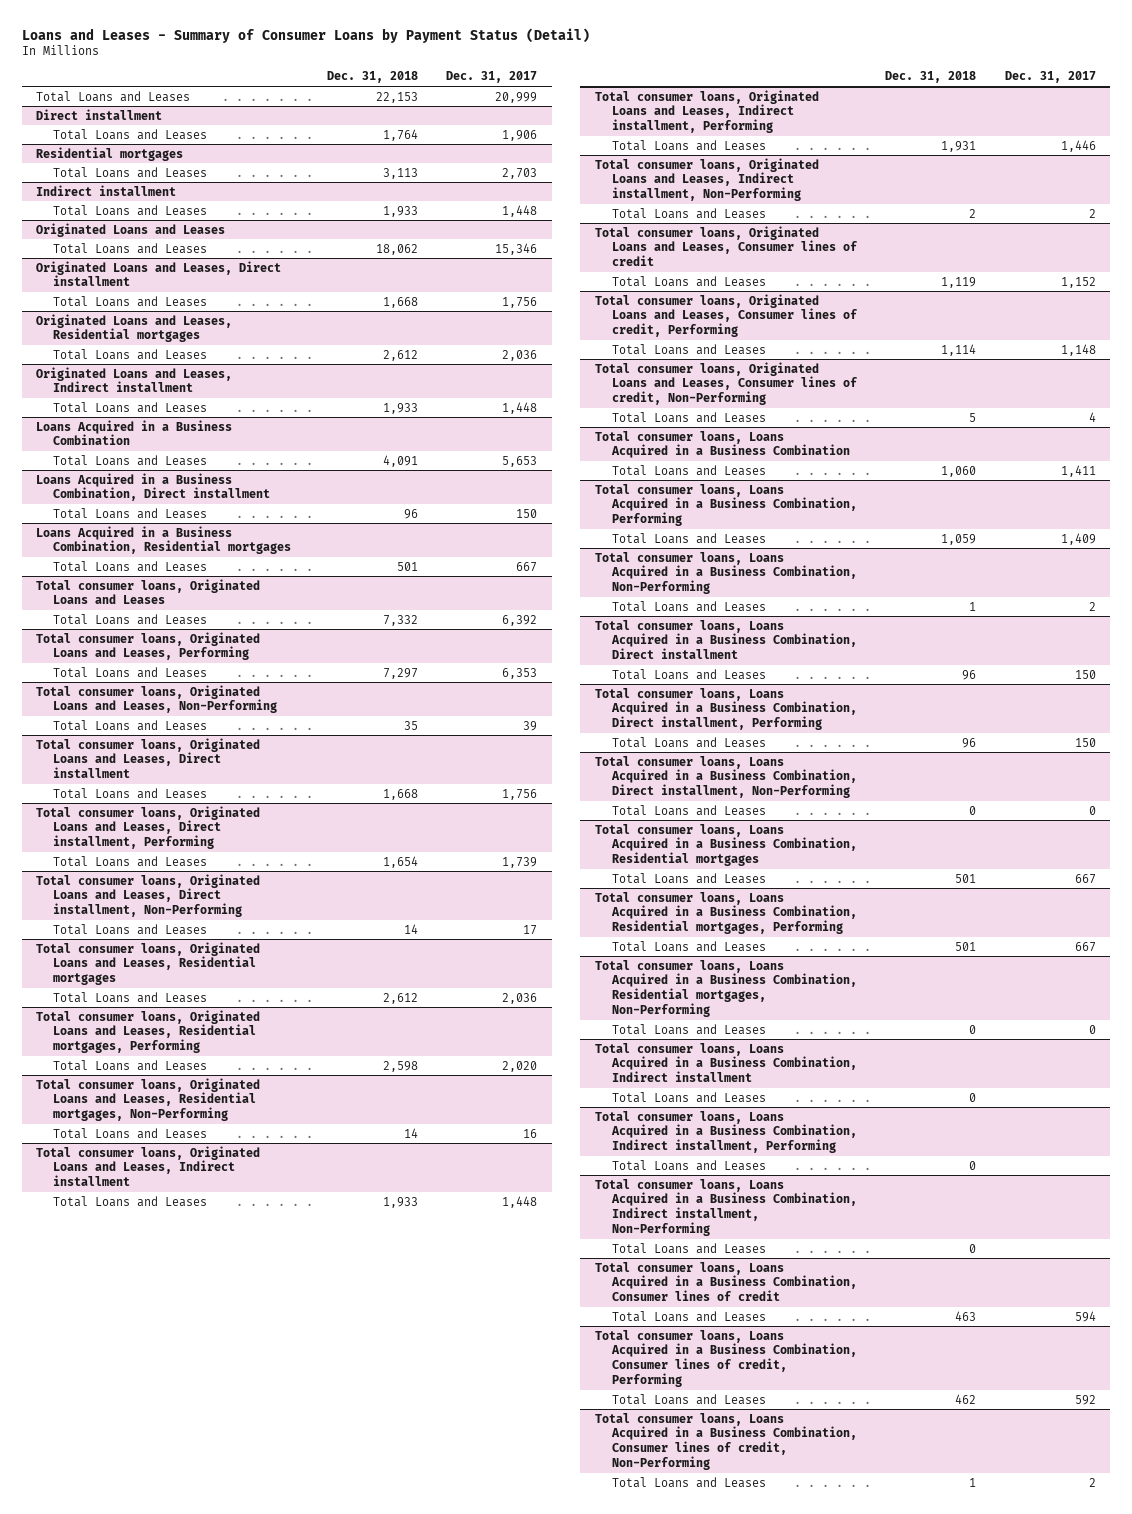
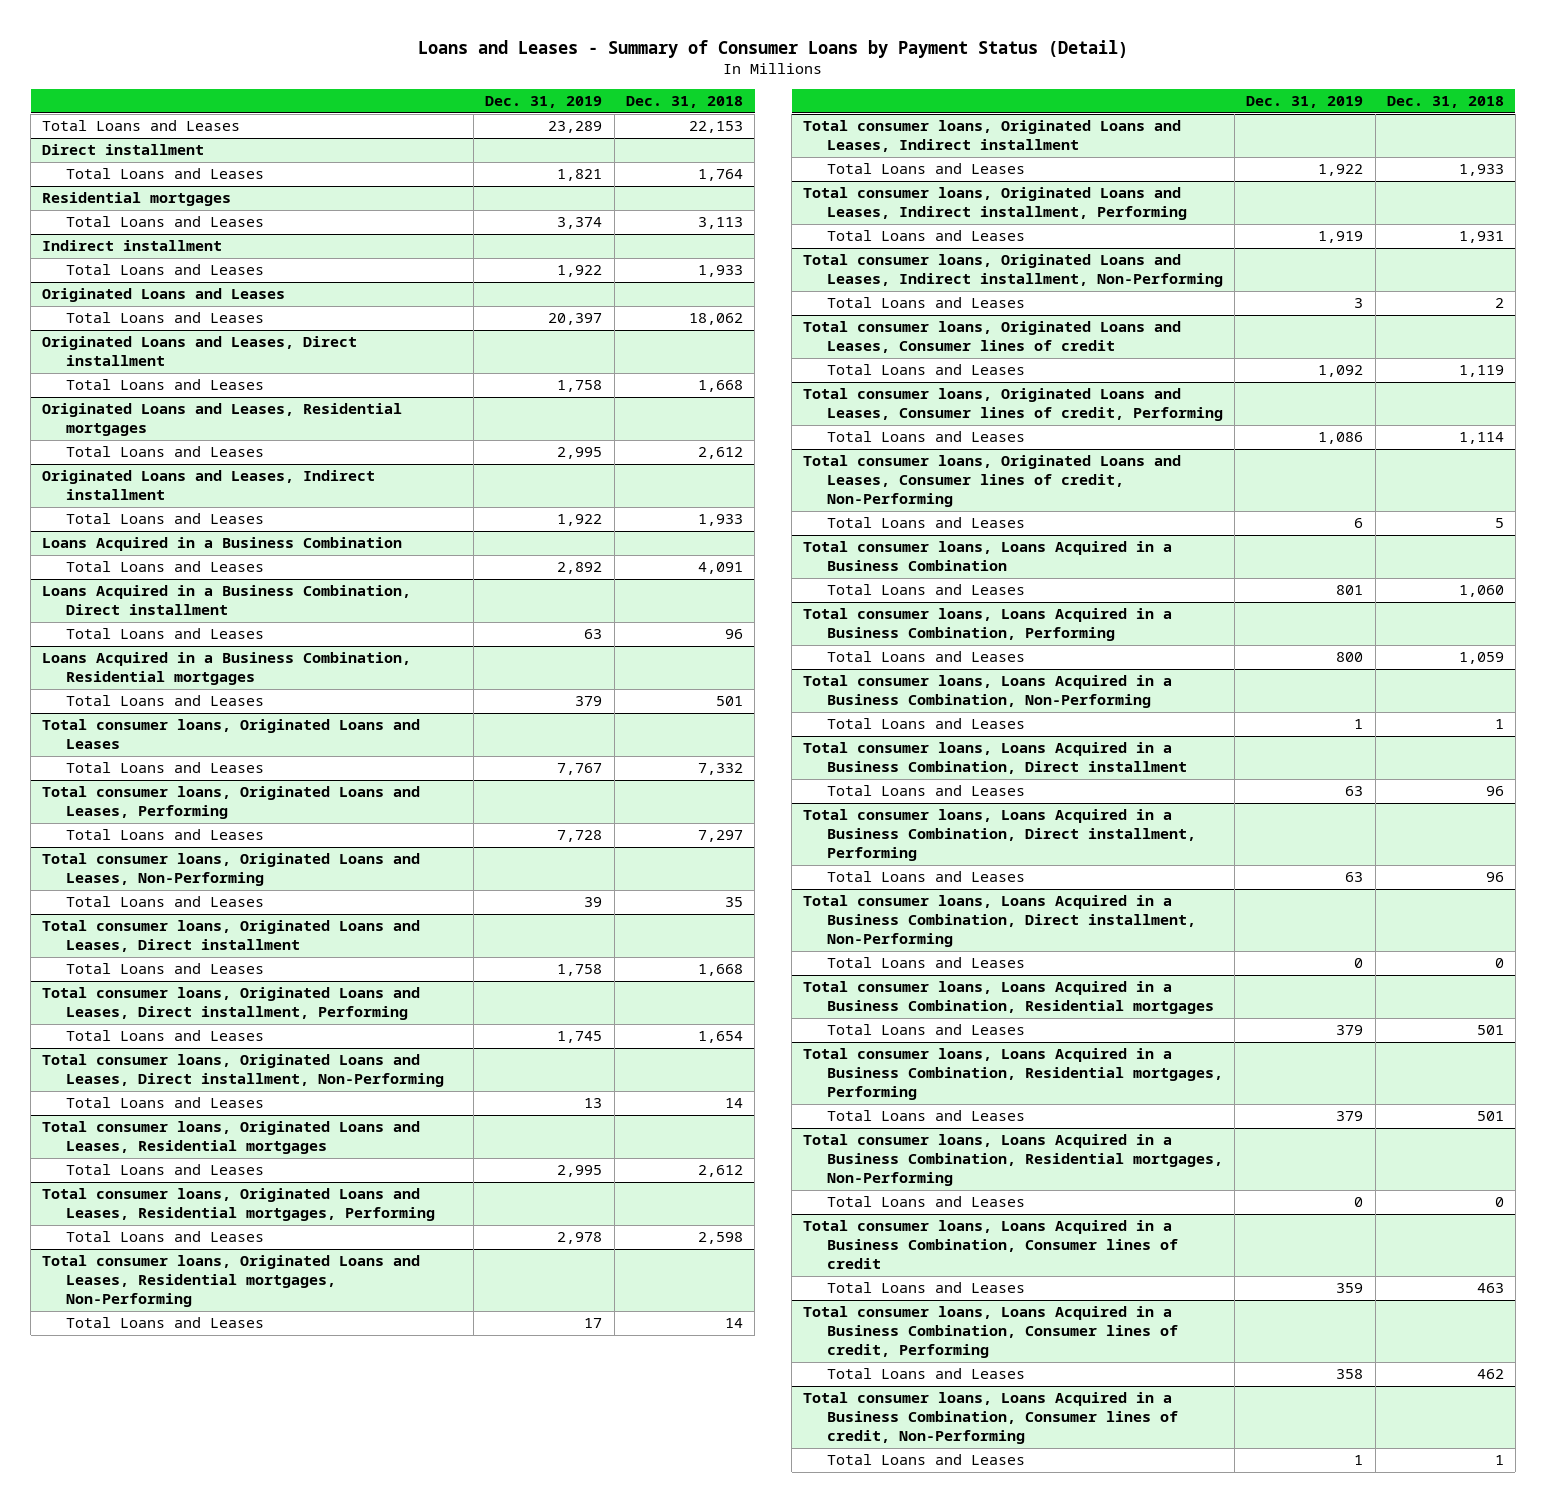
[446,71,538,84] Dec. 31, 2017 -> none
none -> [485,96,603,109] Dec. 31, 2019
[594,1042,857,1083] Total consumer loans, Loans Acquired in a Business Combination, Indirect installment -> none
[611,1091,766,1103] Total Loans and Leases -> none
[594,1110,857,1154] Total consumer loans, Loans Acquired in a Business Combination, Indirect installment, Performing -> none
[611,1159,766,1171] Total Loans and Leases -> none
[594,1178,857,1236] Total consumer loans, Loans Acquired in a Business Combination, Indirect installment, Non-Performing -> none
[611,1242,766,1254] Total Loans and Leases -> none

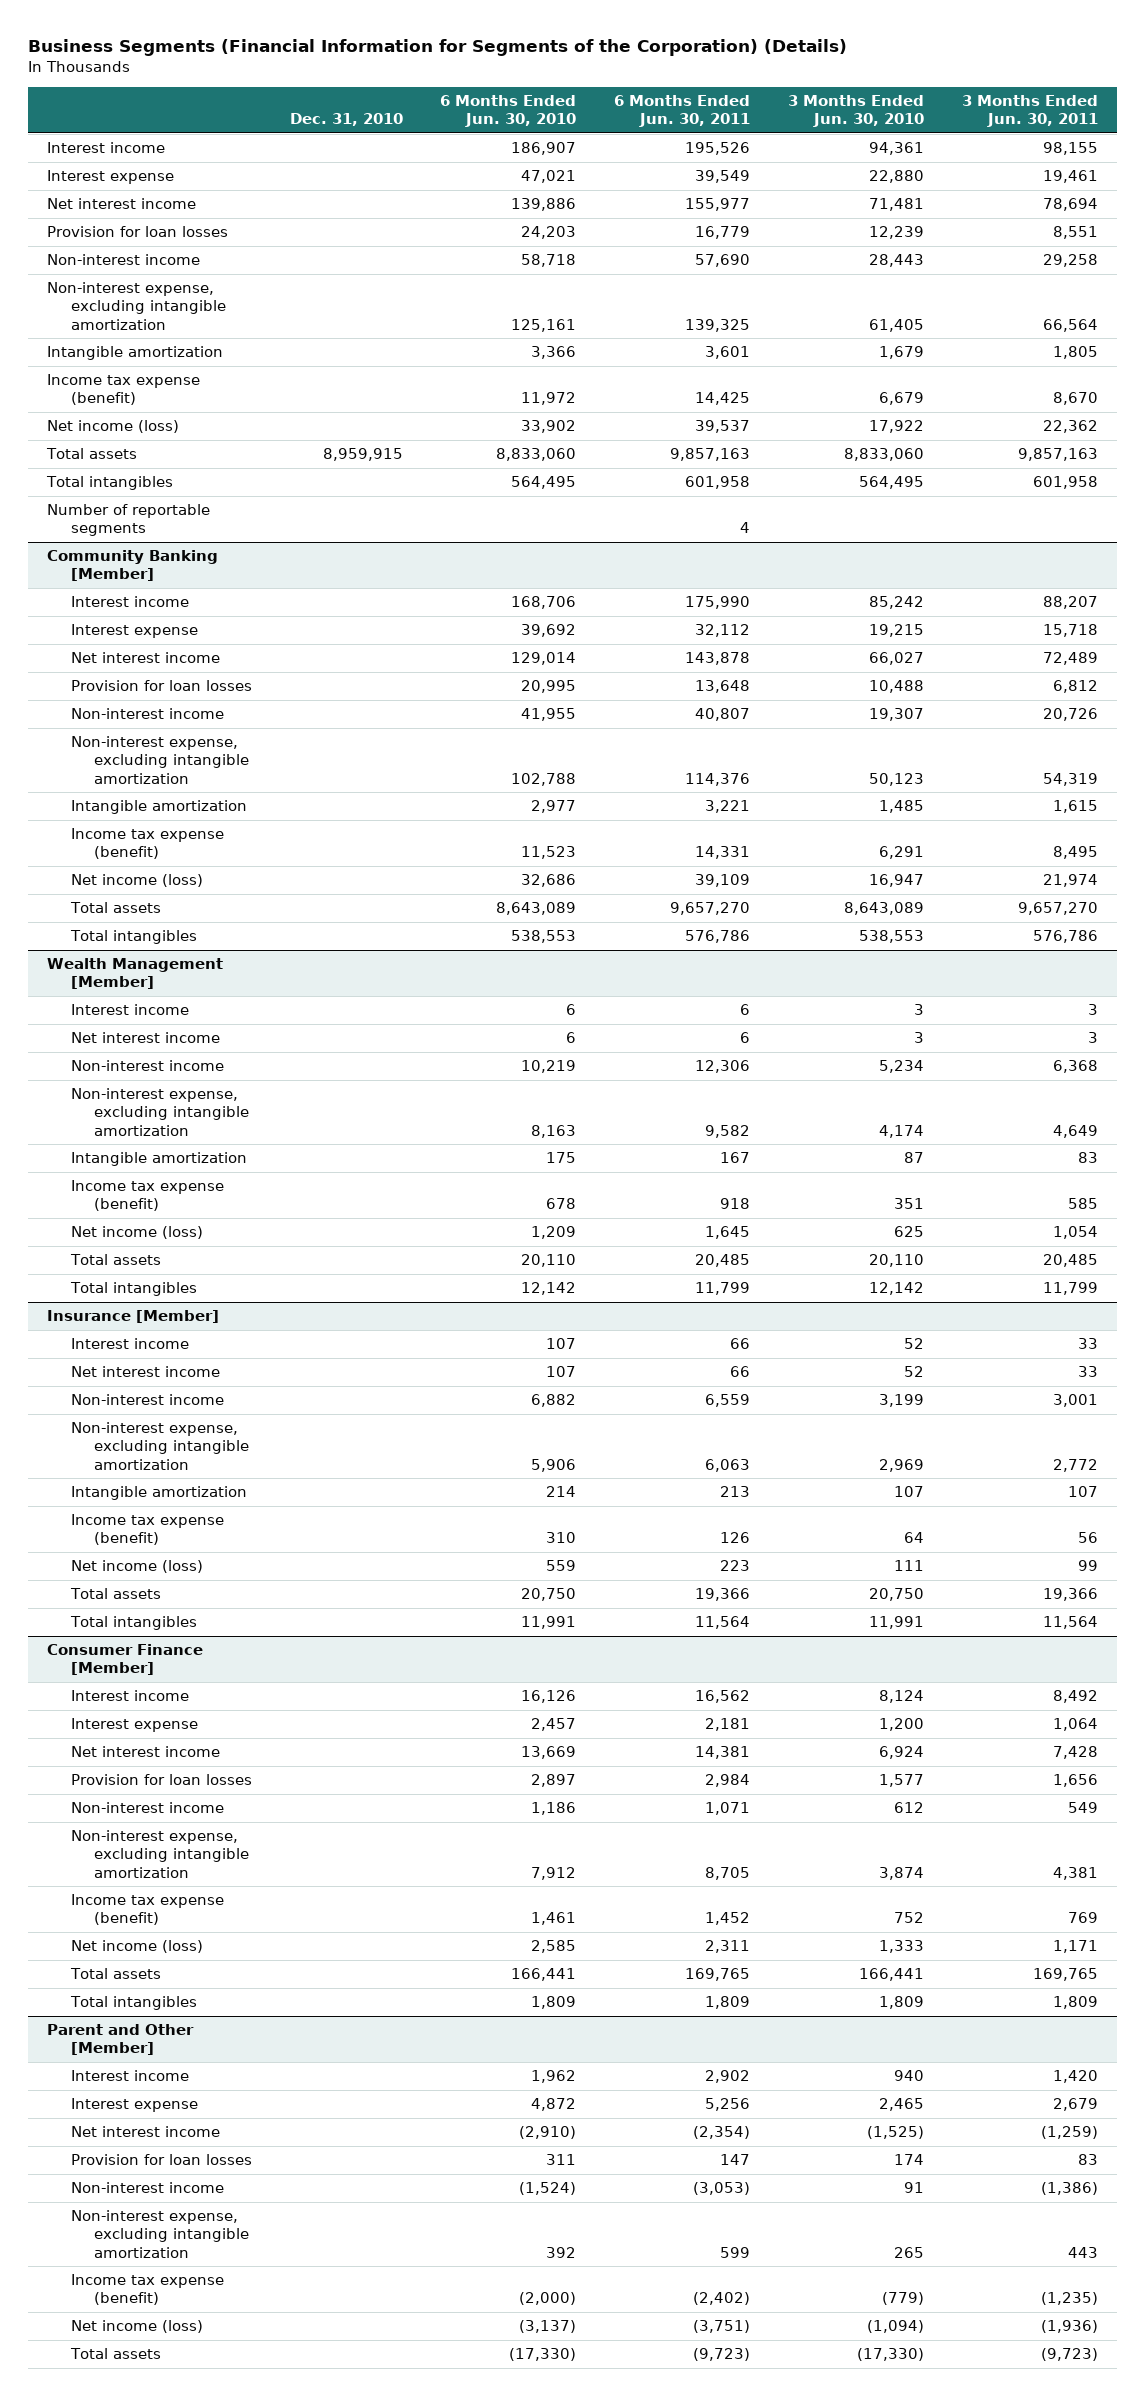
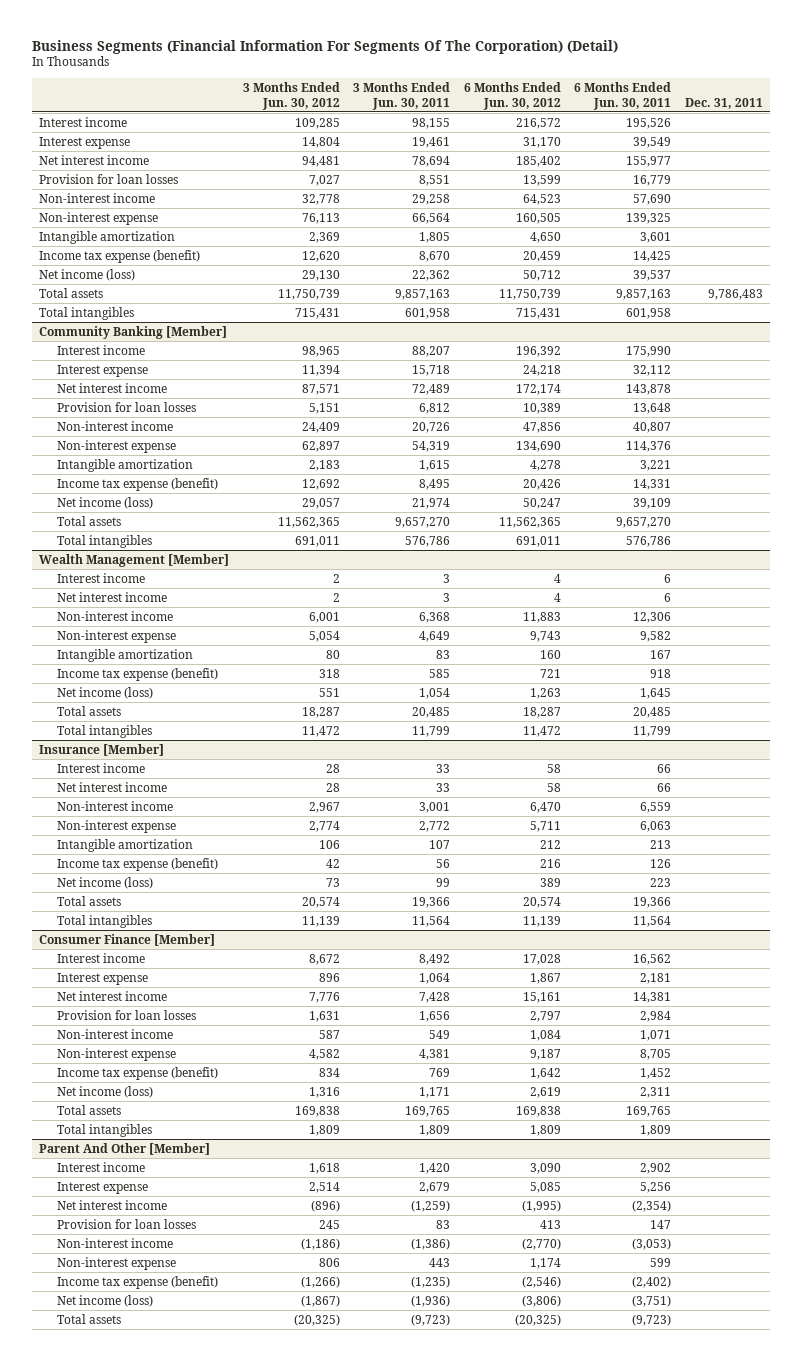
[28,38,848,56] Business Segments (Financial Information for Segments of the Corporation) (Details) -> [32,39,619,54] Business Segments (Financial Information For Segments Of The Corporation) (Detail)
[289,113,403,127] Dec. 31, 2010 -> none
[440,95,577,128] 6 Months Ended Jun. 30, 2010 -> none
[788,95,925,128] 3 Months Ended Jun. 30, 2010 -> none
none -> [242,81,340,110] 3 Months Ended Jun. 30, 2012
none -> [463,81,561,110] 6 Months Ended Jun. 30, 2012
none -> [684,97,763,109] Dec. 31, 2011
[47,282,226,330] Non-interest expense, excluding intangible amortization -> [39,211,159,225] Non-interest expense
[47,504,211,537] Number of reportable segments -> none
[70,736,250,784] Non-interest expense, excluding intangible amortization -> [56,439,176,453] Non-interest expense
[70,1088,250,1136] Non-interest expense, excluding intangible amortization -> [56,629,176,643] Non-interest expense
[70,1422,250,1470] Non-interest expense, excluding intangible amortization -> [56,819,176,833] Non-interest expense
[70,1830,250,1878] Non-interest expense, excluding intangible amortization -> [56,1047,176,1061] Non-interest expense
[47,2024,195,2056] Parent and Other [Member] -> [39,1142,211,1155] Parent And Other [Member]
[70,2210,250,2258] Non-interest expense, excluding intangible amortization -> [56,1256,176,1270] Non-interest expense

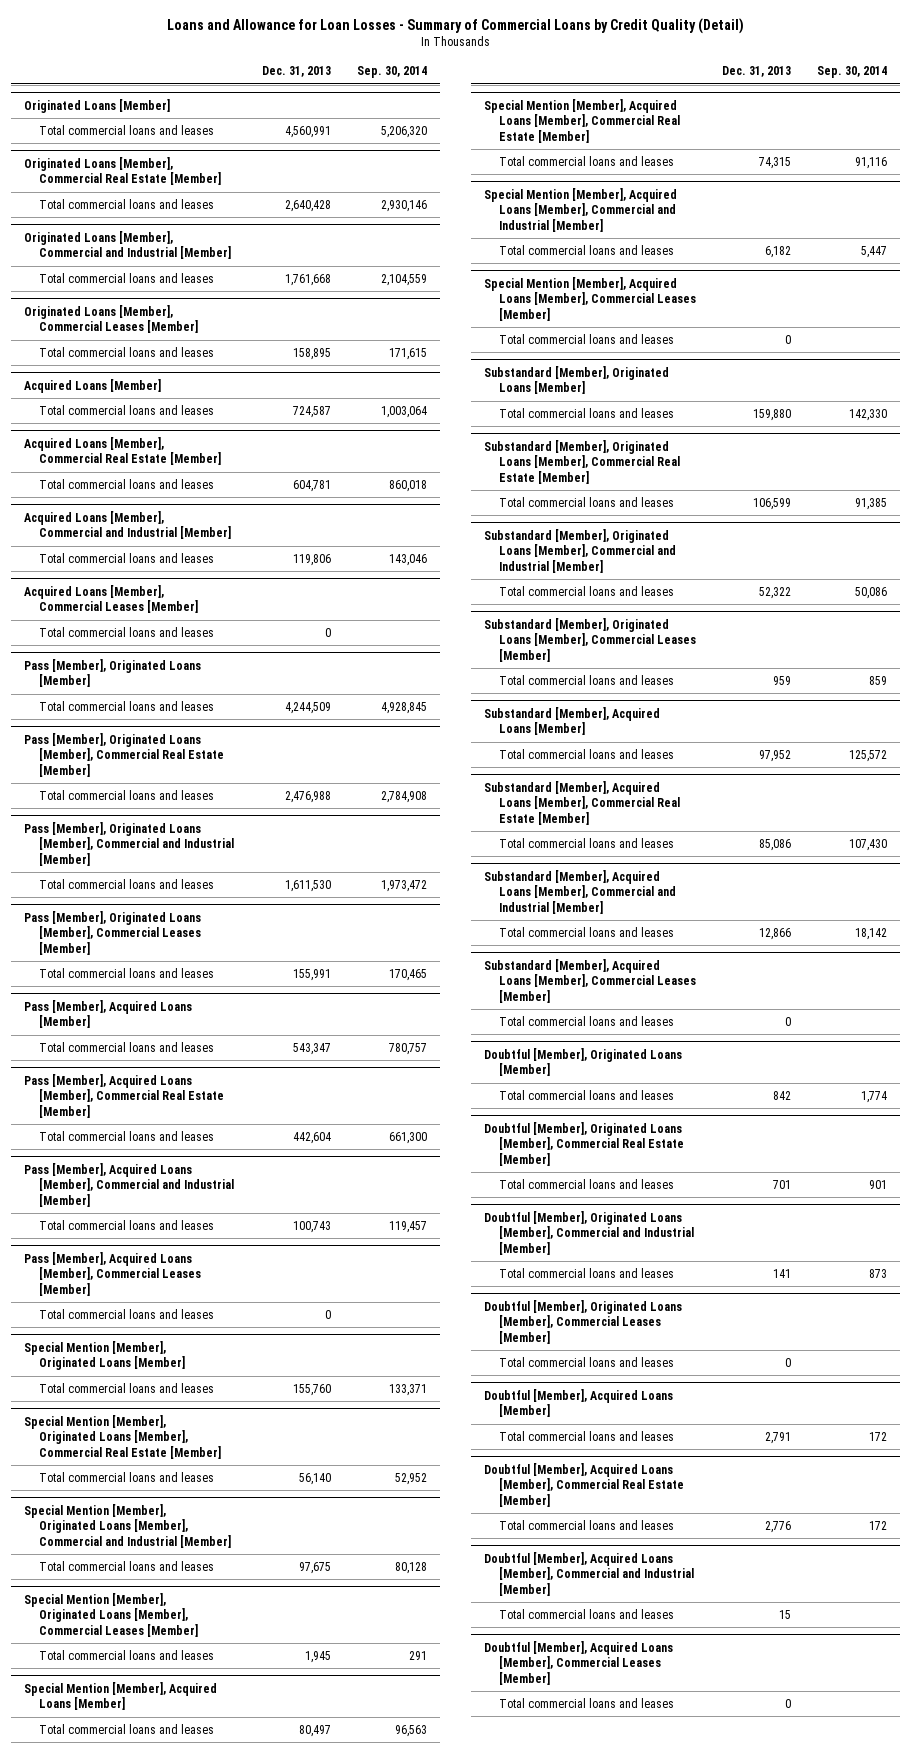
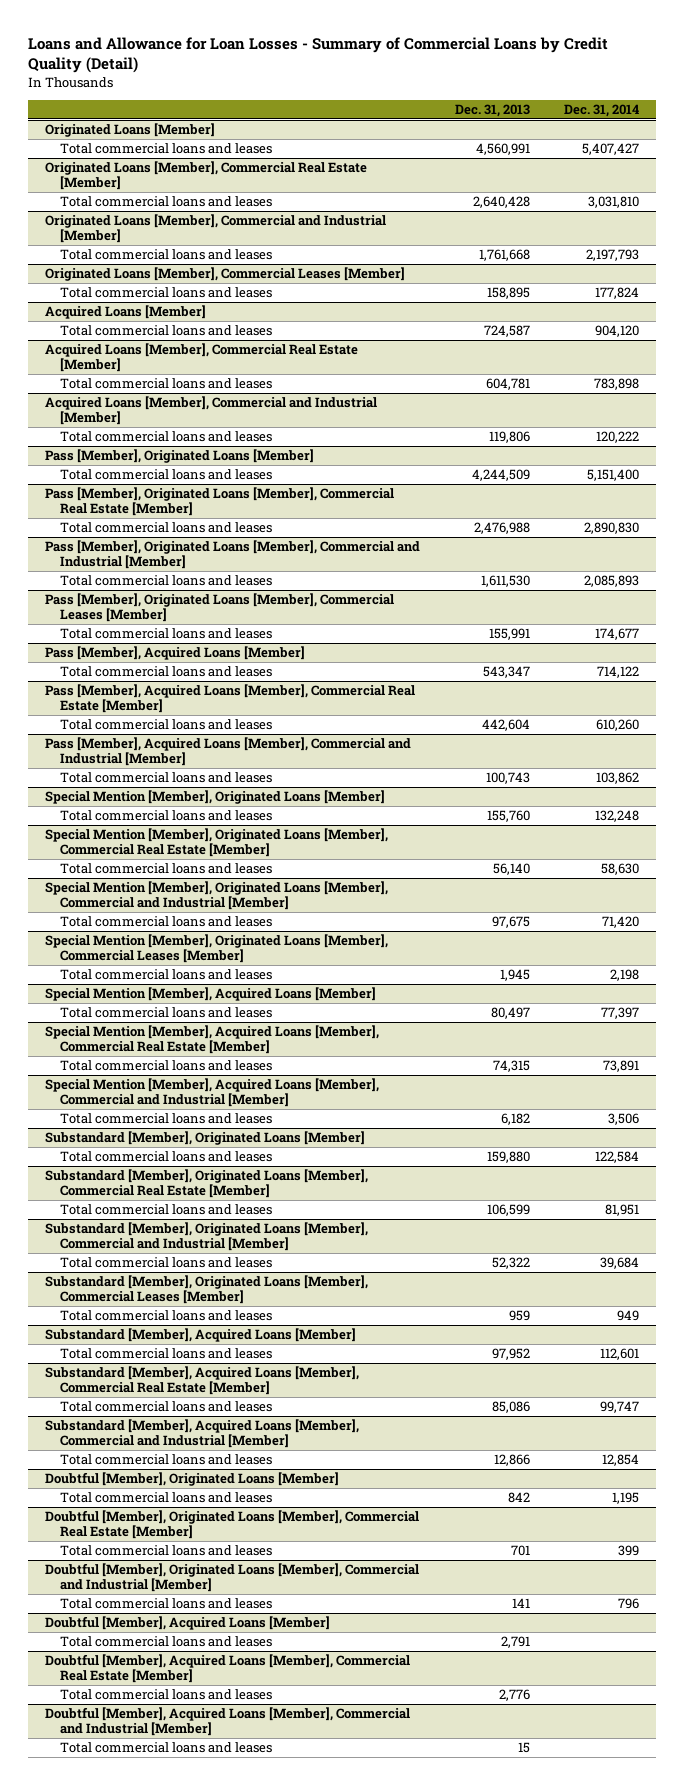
[357,66,428,79] Sep. 30, 2014 -> none
none -> [564,104,640,118] Dec. 31, 2014
[23,584,199,614] Acquired Loans [Member], Commercial Leases [Member] -> none
[39,626,215,637] Total commercial loans and leases -> none
[23,1251,202,1297] Pass [Member], Acquired Loans [Member], Commercial Leases [Member] -> none
[39,1308,215,1319] Total commercial loans and leases -> none
[483,276,697,322] Special Mention [Member], Acquired Loans [Member], Commercial Leases [Member] -> none
[499,333,675,344] Total commercial loans and leases -> none
[483,958,697,1004] Substandard [Member], Acquired Loans [Member], Commercial Leases [Member] -> none
[499,1015,675,1026] Total commercial loans and leases -> none
[483,1299,682,1345] Doubtful [Member], Originated Loans [Member], Commercial Leases [Member] -> none
[499,1356,675,1367] Total commercial loans and leases -> none
[483,1640,673,1686] Doubtful [Member], Acquired Loans [Member], Commercial Leases [Member] -> none
[499,1697,675,1708] Total commercial loans and leases -> none

